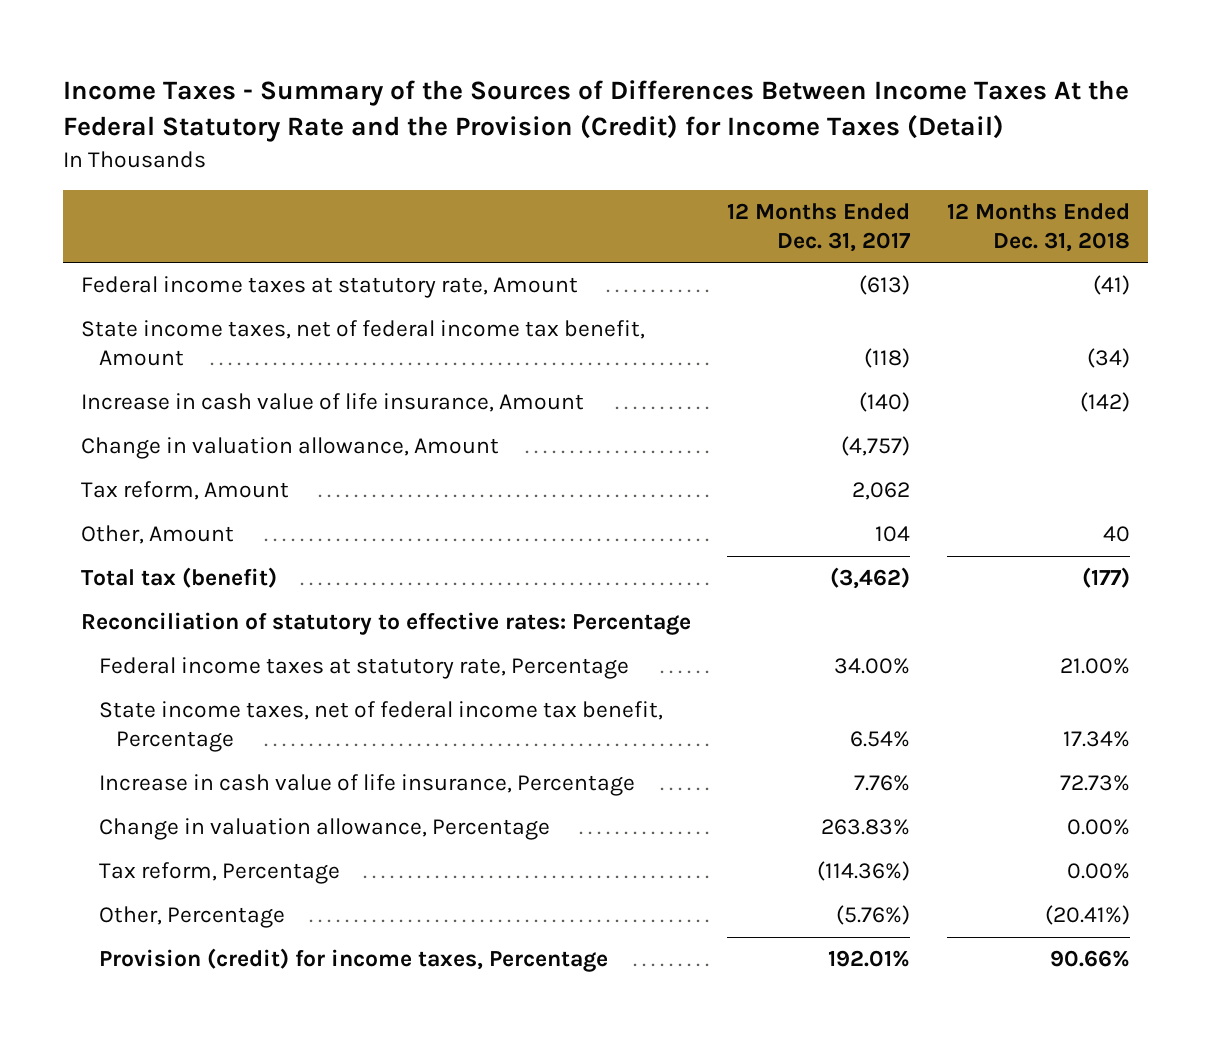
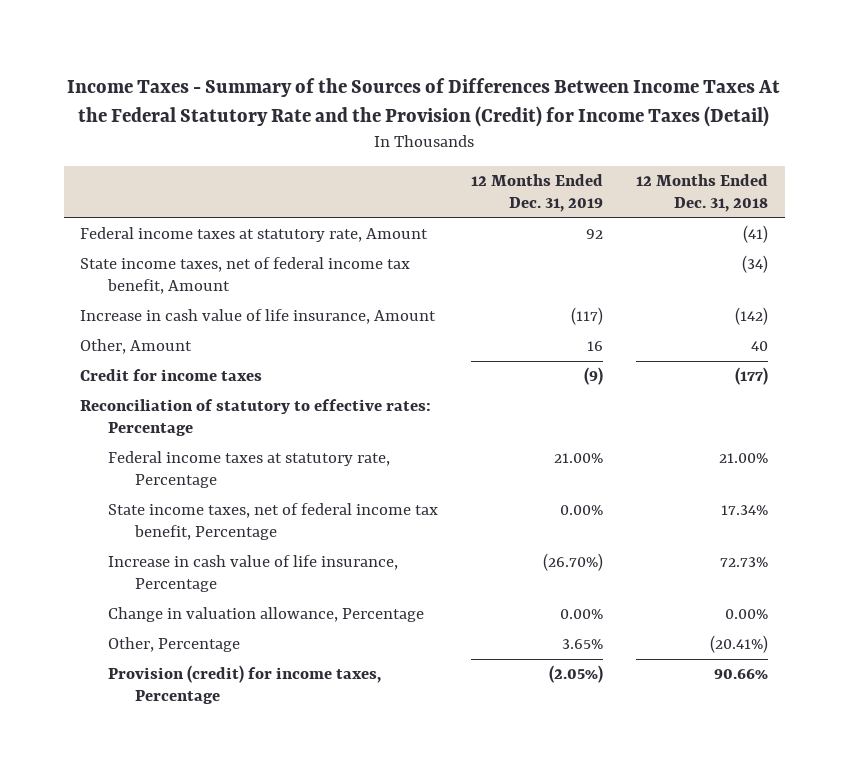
[727,202,912,252] 12 Months Ended Dec. 31, 2017 -> none
none -> [470,174,603,213] 12 Months Ended Dec. 31, 2019
[81,437,500,460] Change in valuation allowance, Amount -> none
[81,481,290,501] Tax reform, Amount -> none
[81,567,278,589] Total tax (benefit) -> [80,369,263,382] Credit for income taxes
[98,862,340,885] Tax reform, Percentage -> none

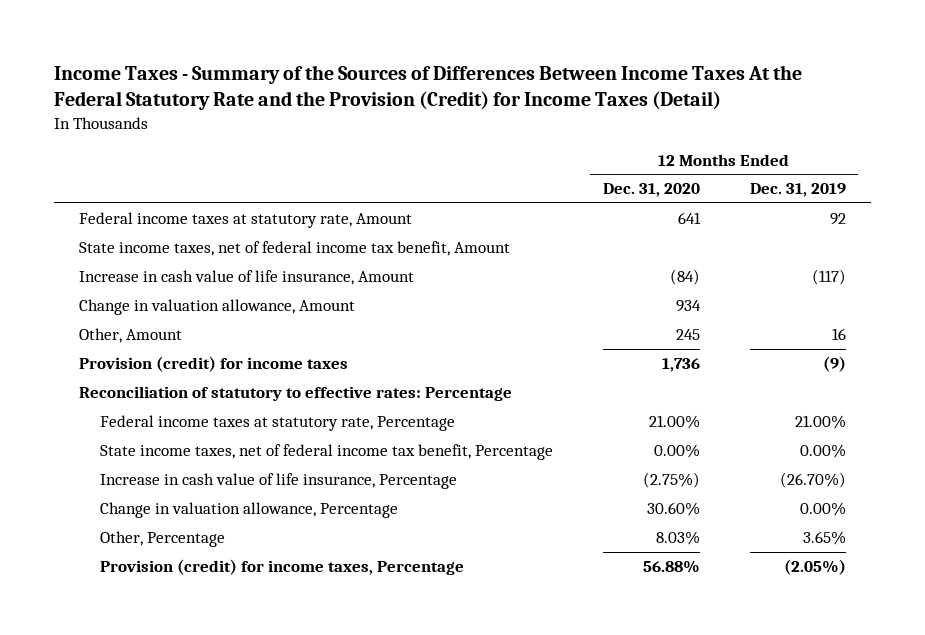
[636,174,769,213] 12 Months Ended Dec. 31, 2018 -> none
none -> [602,183,700,198] Dec. 31, 2020
none -> [78,299,355,316] Change in valuation allowance, Amount
[80,369,263,382] Credit for income taxes -> [78,356,348,373] Provision (credit) for income taxes

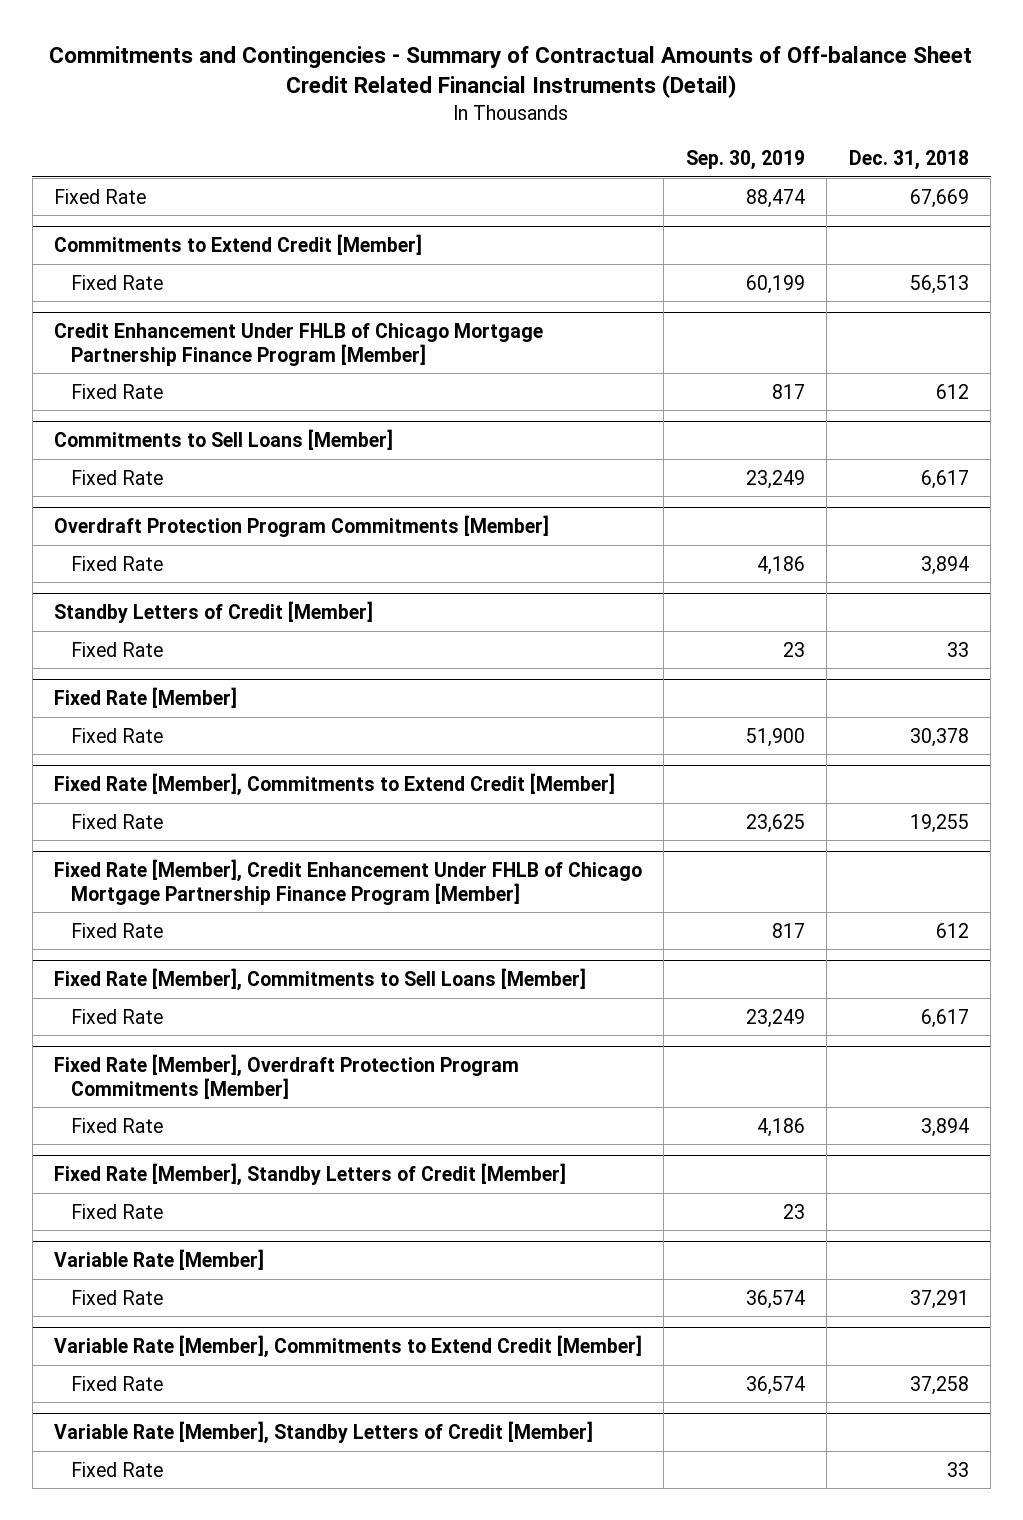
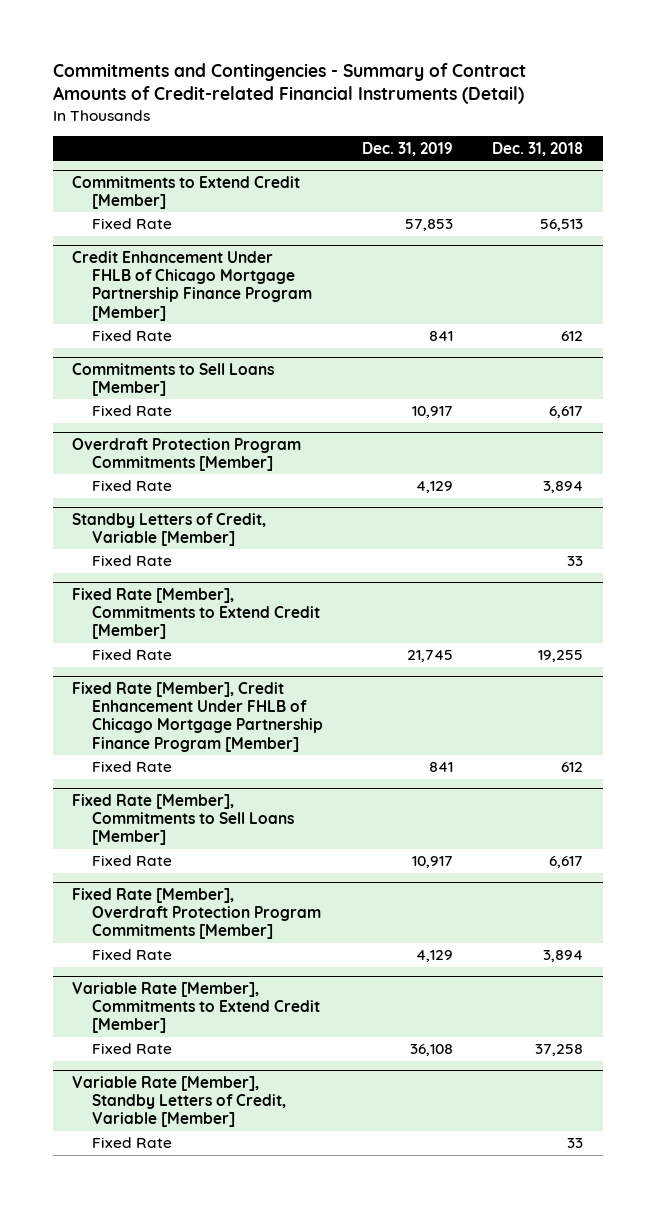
[49,45,973,99] Commitments and Contingencies - Summary of Contractual Amounts of Off-balance Sheet Credit Related Financial Instruments (Detail) -> [52,62,526,105] Commitments and Contingencies - Summary of Contract Amounts of Credit-related Financial Instruments (Detail)
[685,150,805,171] Sep. 30, 2019 -> none
none -> [362,141,454,156] Dec. 31, 2019
[54,188,147,204] Fixed Rate -> none
[54,601,374,624] Standby Letters of Credit [Member] -> [72,512,267,546] Standby Letters of Credit, Variable [Member]
[54,687,238,709] Fixed Rate [Member] -> none
[70,727,163,743] Fixed Rate -> none
[54,1163,567,1187] Fixed Rate [Member], Standby Letters of Credit [Member] -> none
[70,1203,163,1219] Fixed Rate -> none
[54,1249,265,1271] Variable Rate [Member] -> none
[70,1289,163,1305] Fixed Rate -> none
[54,1421,594,1445] Variable Rate [Member], Standby Letters of Credit [Member] -> [72,1075,287,1128] Variable Rate [Member], Standby Letters of Credit, Variable [Member]

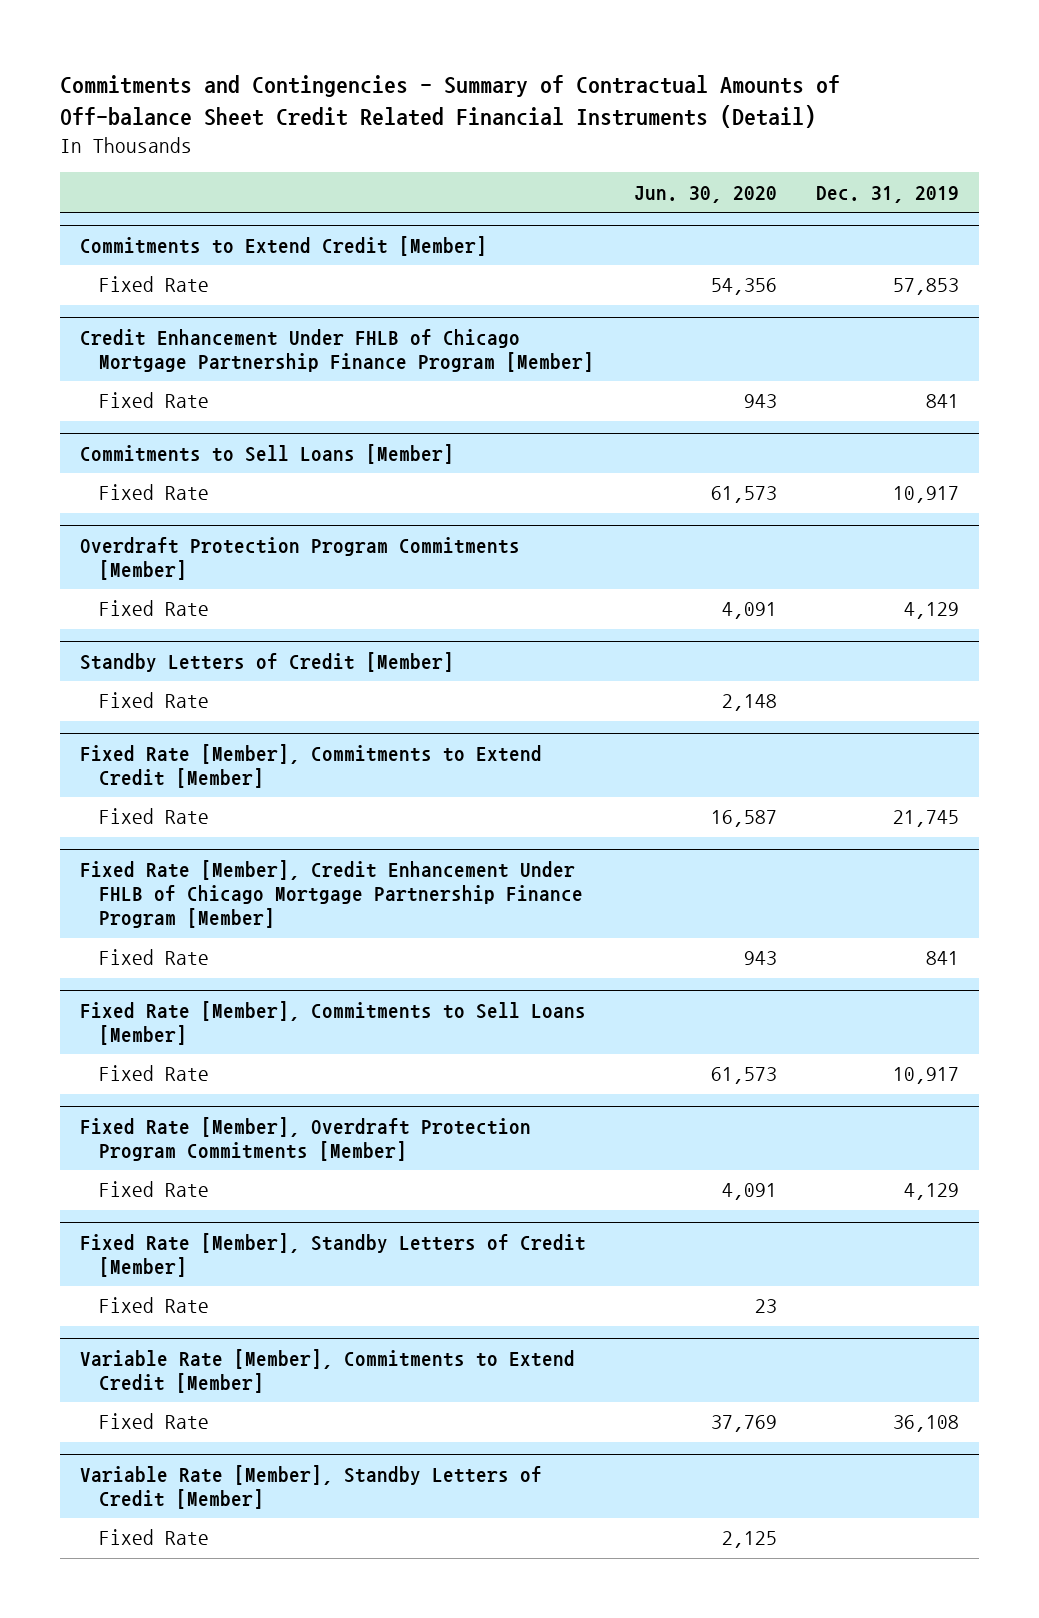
[52,62,526,105] Commitments and Contingencies - Summary of Contract Amounts of Credit-related Financial Instruments (Detail) -> [59,74,840,128] Commitments and Contingencies - Summary of Contractual Amounts of Off-balance Sheet Credit Related Financial Instruments (Detail)
[492,141,584,156] Dec. 31, 2018 -> none
none -> [633,185,777,203] Jun. 30, 2020
[72,512,267,546] Standby Letters of Credit, Variable [Member] -> [79,651,454,672] Standby Letters of Credit [Member]
none -> [79,1232,586,1277] Fixed Rate [Member], Standby Letters of Credit [Member]
none -> [99,1297,210,1314] Fixed Rate
[72,1075,287,1128] Variable Rate [Member], Standby Letters of Credit, Variable [Member] -> [79,1464,542,1509] Variable Rate [Member], Standby Letters of Credit [Member]

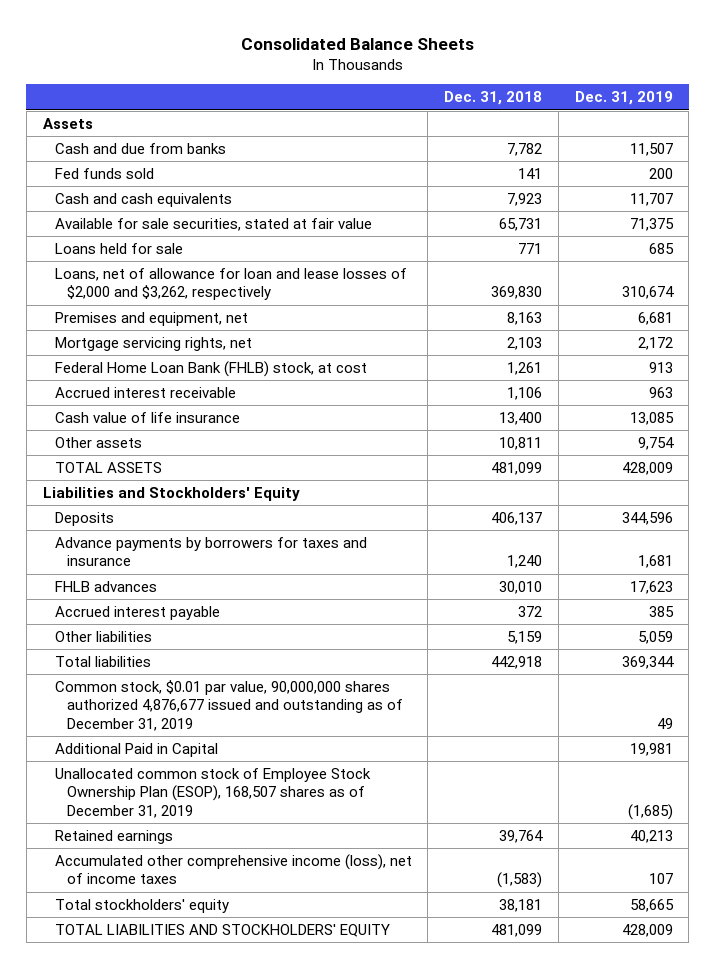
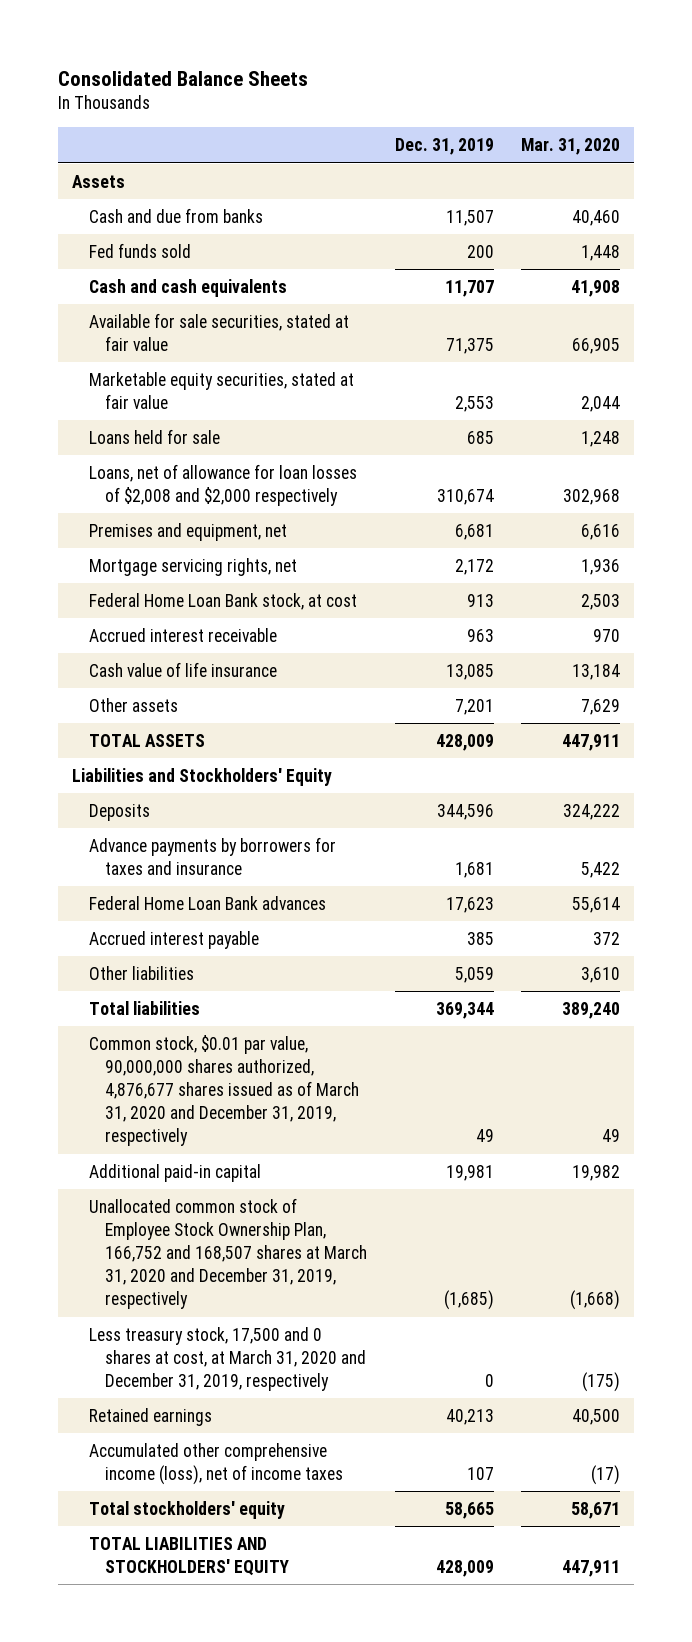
[444,91,543,106] Dec. 31, 2018 -> none
none -> [521,138,621,156] Mar. 31, 2020
none -> [88,372,354,410] Marketable equity securities, stated at fair value
[54,268,407,301] Loans, net of allowance for loan and lease losses of $2,000 and $3,262, respectively -> [88,464,357,507] Loans, net of allowance for loan losses of $2,008 and $2,000 respectively
[54,361,367,378] Federal Home Loan Bank (FHLB) stock, at cost -> [88,593,357,611] Federal Home Loan Bank stock, at cost
[637,437,674,451] 9,754 -> [454,699,494,716] 7,201
[54,581,157,593] FHLB advances -> [88,896,326,911] Federal Home Loan Bank advances
[54,680,403,731] Common stock, $0.01 par value, 90,000,000 shares authorized 4,876,677 issued and outstanding as of December 31, 2019 -> [88,1035,360,1147] Common stock, $0.01 par value, 90,000,000 shares authorized, 4,876,677 shares issued as of March 31, 2020 and December 31, 2019, respectively
[54,743,218,758] Additional Paid in Capital -> [88,1164,261,1183] Additional paid-in capital
[54,768,371,818] Unallocated common stock of Employee Stock Ownership Plan (ESOP), 168,507 shares as of December 31, 2019 -> [88,1198,368,1310] Unallocated common stock of Employee Stock Ownership Plan, 166,752 and 168,507 shares at March 31, 2020 and December 31, 2019, respectively
none -> [88,1327,367,1392] Less treasury stock, 17,500 and 0 shares at cost, at March 31, 2020 and December 31, 2019, respectively

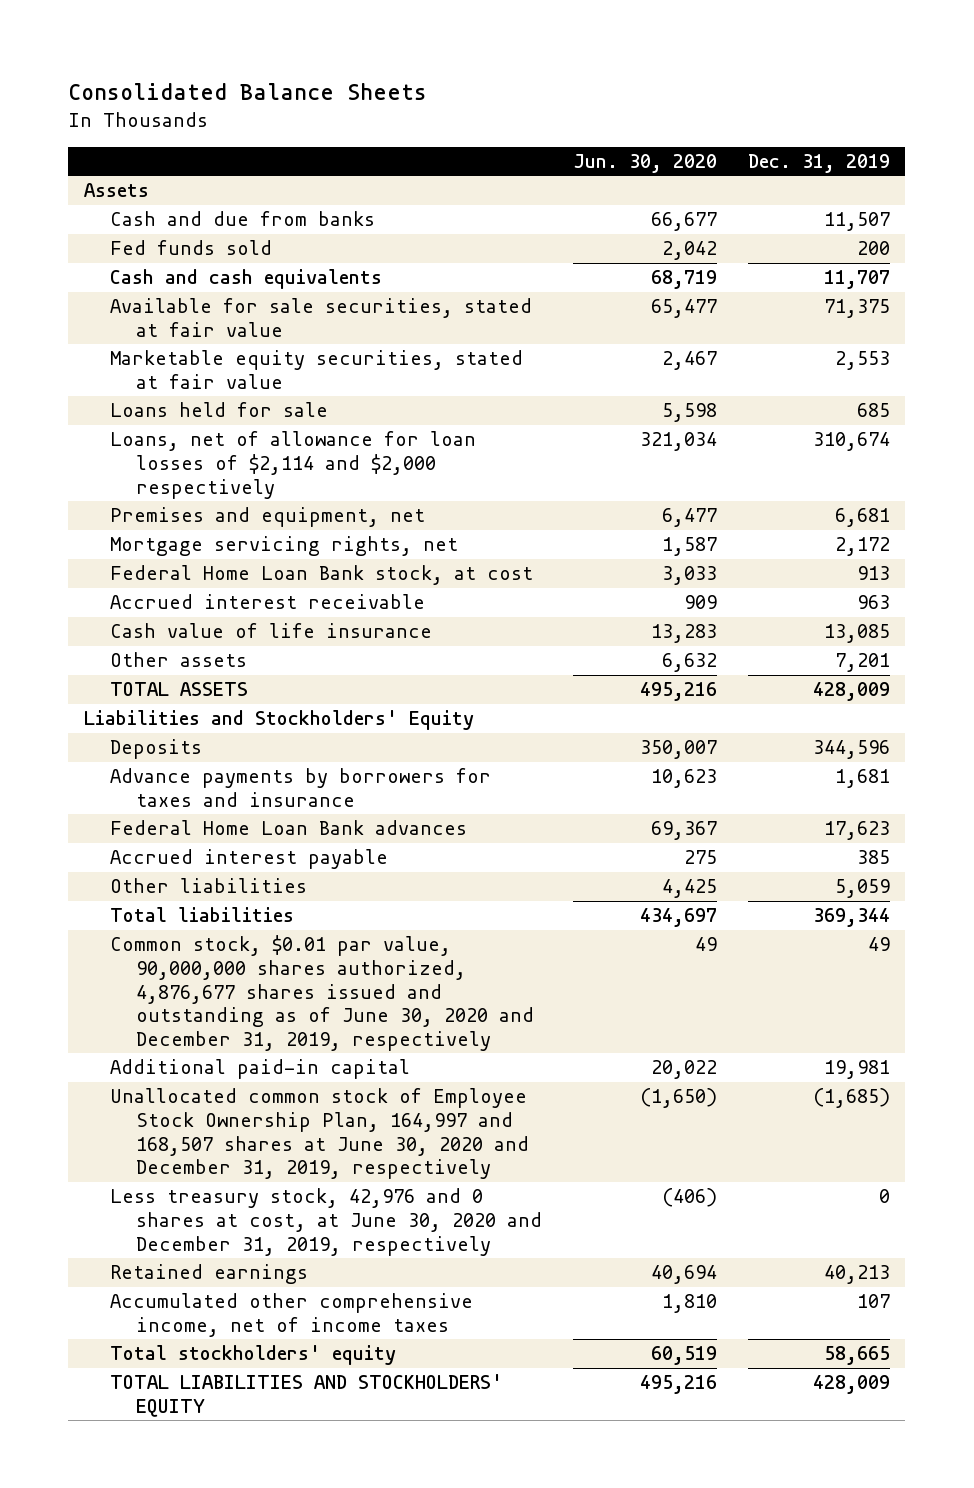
[521,138,621,156] Mar. 31, 2020 -> none
none -> [573,153,718,173] Jun. 30, 2020
[88,464,357,507] Loans, net of allowance for loan losses of $2,008 and $2,000 respectively -> [110,431,477,499] Loans, net of allowance for loan losses of $2,114 and $2,000 respectively
[88,1035,360,1147] Common stock, $0.01 par value, 90,000,000 shares authorized, 4,876,677 shares issued as of March 31, 2020 and December 31, 2019, respectively -> [110,935,535,1051] Common stock, $0.01 par value, 90,000,000 shares authorized, 4,876,677 shares issued and outstanding as of June 30, 2020 and December 31, 2019, respectively
[88,1198,368,1310] Unallocated common stock of Employee Stock Ownership Plan, 166,752 and 168,507 shares at March 31, 2020 and December 31, 2019, respectively -> [110,1088,530,1180] Unallocated common stock of Employee Stock Ownership Plan, 164,997 and 168,507 shares at June 30, 2020 and December 31, 2019, respectively
[88,1327,367,1392] Less treasury stock, 17,500 and 0 shares at cost, at March 31, 2020 and December 31, 2019, respectively -> [110,1188,543,1256] Less treasury stock, 42,976 and 0 shares at cost, at June 30, 2020 and December 31, 2019, respectively
[88,1443,344,1486] Accumulated other comprehensive income (loss), net of income taxes -> [110,1293,474,1337] Accumulated other comprehensive income, net of income taxes

